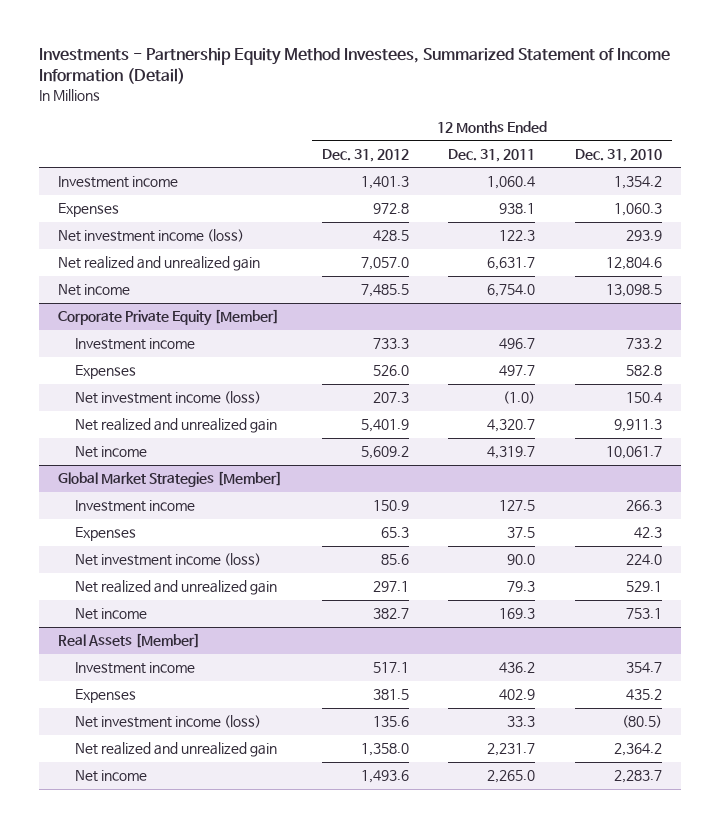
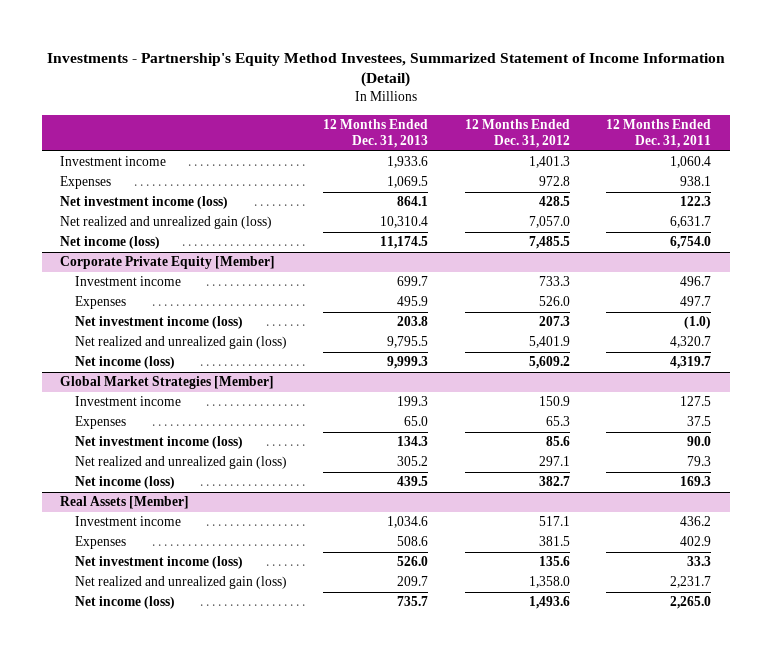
[38,47,670,85] Investments - Partnership Equity Method Investees, Summarized Statement of Income Information (Detail) -> [46,52,725,88] Investments - Partnership's Equity Method Investees, Summarized Statement of Income Information (Detail)
[574,148,662,162] Dec. 31, 2010 -> none
none -> [323,118,429,149] 12 Months Ended Dec. 31, 2013
[58,256,261,272] Net realized and unrealized gain -> [60,216,273,230] Net realized and unrealized gain (loss)
[58,284,131,297] Net income -> [60,236,161,250] Net income (loss)
[74,418,277,434] Net realized and unrealized gain -> [74,336,287,350] Net realized and unrealized gain (loss)
[74,446,147,459] Net income -> [74,356,175,370] Net income (loss)
[74,580,277,596] Net realized and unrealized gain -> [74,456,287,470] Net realized and unrealized gain (loss)
[74,608,147,621] Net income -> [74,476,175,490] Net income (loss)
[74,742,277,758] Net realized and unrealized gain -> [74,576,287,590] Net realized and unrealized gain (loss)
[74,770,147,783] Net income -> [74,596,175,610] Net income (loss)

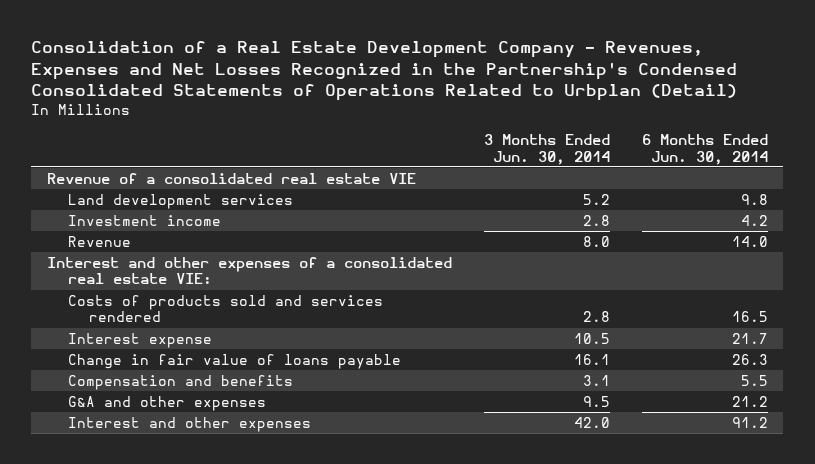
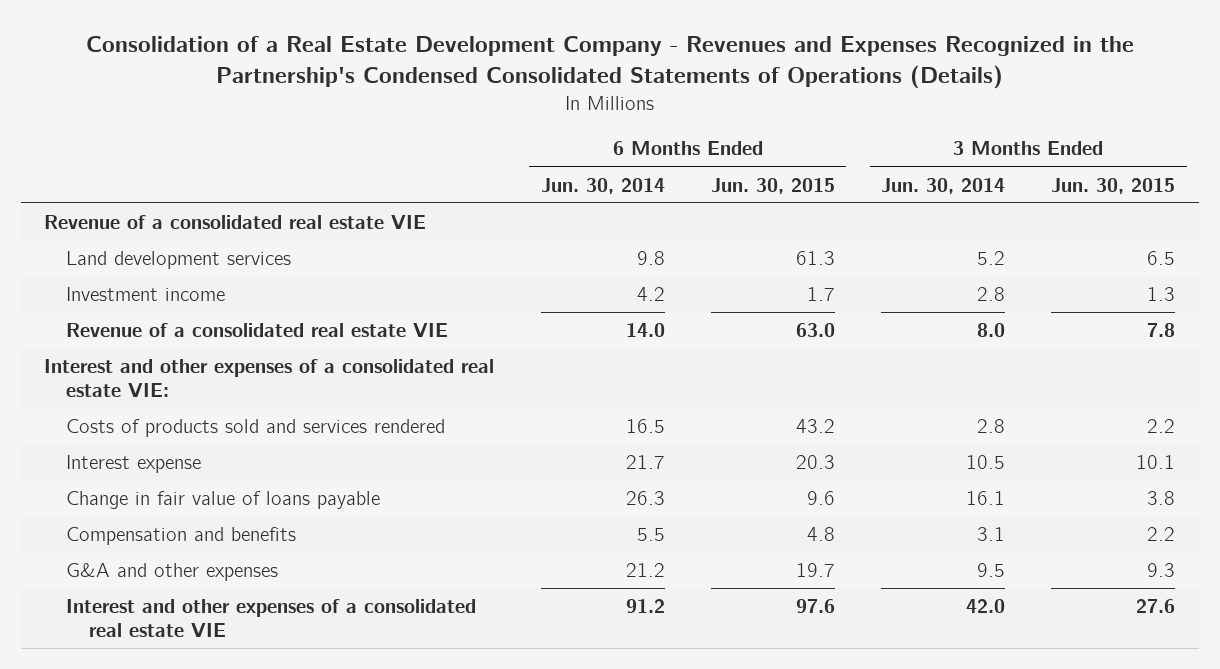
[31,40,738,102] Consolidation of a Real Estate Development Company - Revenues, Expenses and Net Losses Recognized in the Partnership's Condensed Consolidated Statements of Operations Related to Urbplan (Detail) -> [85,36,1134,90] Consolidation of a Real Estate Development Company - Revenues and Expenses Recognized in the Partnership's Condensed Consolidated Statements of Operations (Details)
none -> [710,177,835,194] Jun. 30, 2015
none -> [1051,177,1176,194] Jun. 30, 2015
[68,235,132,247] Revenue -> [66,323,449,338] Revenue of a consolidated real estate VIE
[68,416,312,432] Interest and other expenses -> [66,599,477,637] Interest and other expenses of a consolidated real estate VIE

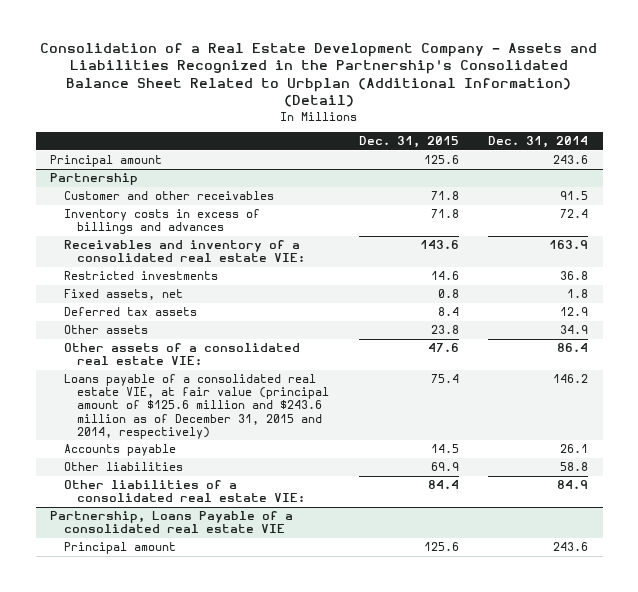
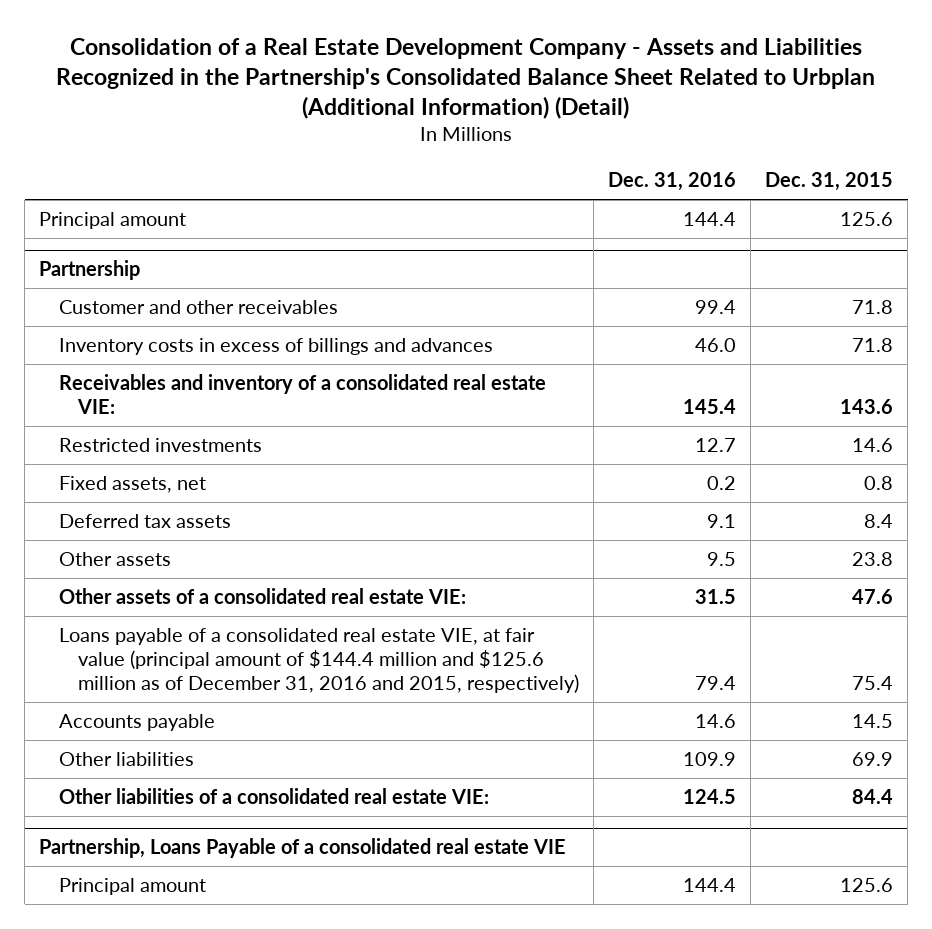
[488,136,589,149] Dec. 31, 2014 -> none
none -> [608,171,737,191] Dec. 31, 2016
[63,374,330,439] Loans payable of a consolidated real estate VIE, at fair value (principal amount of $125.6 million and $243.6 million as of December 31, 2015 and 2014, respectively) -> [58,628,580,694] Loans payable of a consolidated real estate VIE, at fair value (principal amount of $144.4 million and $125.6 million as of December 31, 2016 and 2015, respectively)

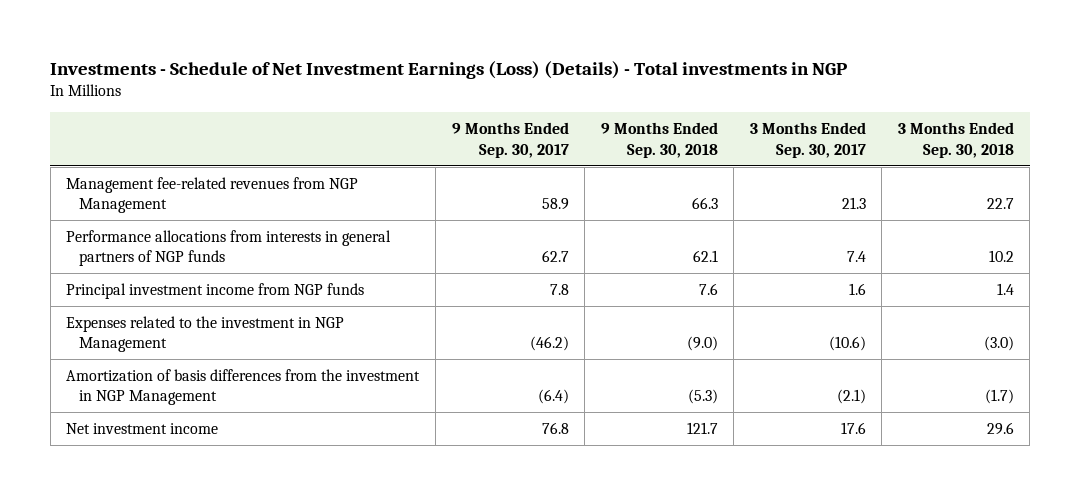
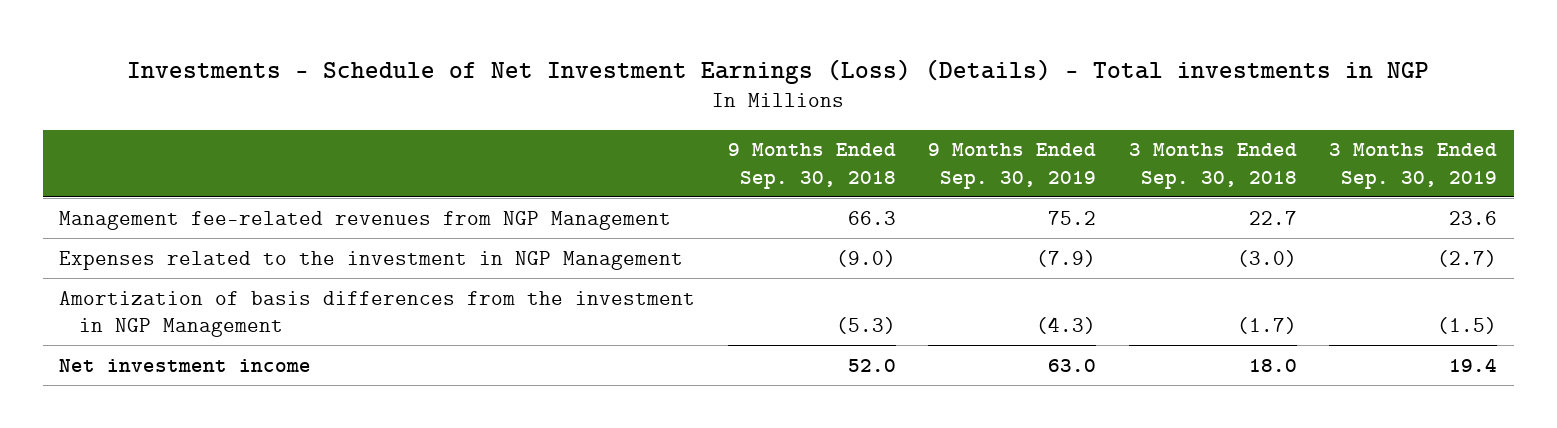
[451,122,569,158] 9 Months Ended Sep. 30, 2017 -> none
[749,122,866,158] 3 Months Ended Sep. 30, 2017 -> none
none -> [928,143,1097,189] 9 Months Ended Sep. 30, 2019
none -> [1329,143,1498,189] 3 Months Ended Sep. 30, 2019
[66,229,392,267] Performance allocations from interests in general partners of NGP funds -> none
[66,282,365,299] Principal investment income from NGP funds -> none
[686,421,718,434] 121.7 -> [847,358,896,372] 52.0
[986,421,1014,435] 29.6 -> [1248,358,1297,372] 18.0

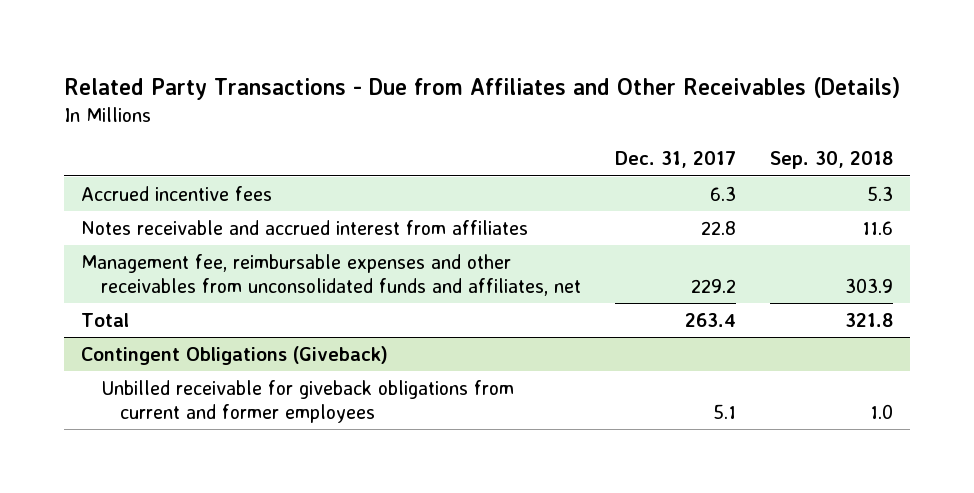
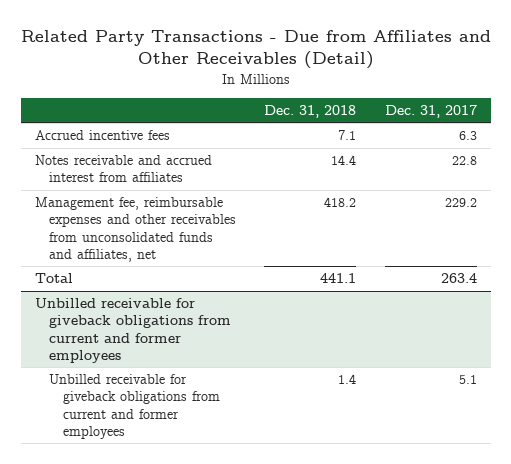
[63,76,900,100] Related Party Transactions - Due from Affiliates and Other Receivables (Details) -> [20,30,491,70] Related Party Transactions - Due from Affiliates and Other Receivables (Detail)
[769,151,893,170] Sep. 30, 2018 -> none
none -> [264,104,357,118] Dec. 31, 2018
[81,345,389,365] Contingent Obligations (Giveback) -> [34,298,231,363] Unbilled receivable for giveback obligations from current and former employees

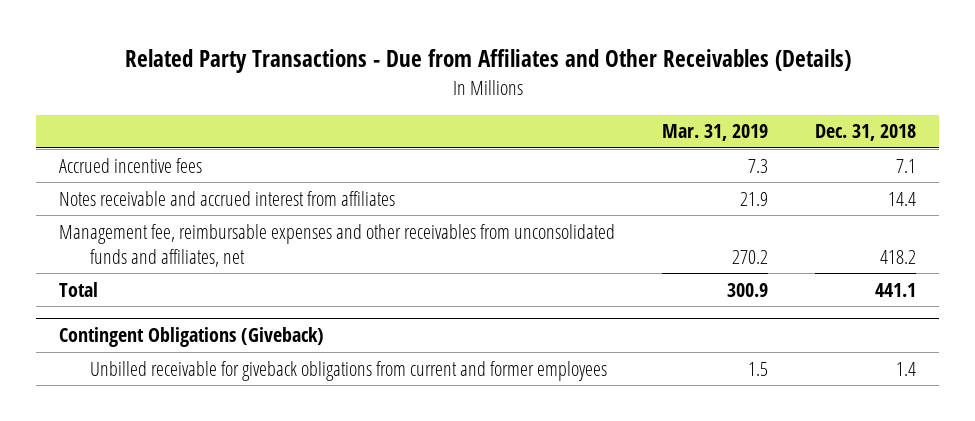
[20,30,491,70] Related Party Transactions - Due from Affiliates and Other Receivables (Detail) -> [124,49,851,74] Related Party Transactions - Due from Affiliates and Other Receivables (Details)
[384,104,477,118] Dec. 31, 2017 -> none
none -> [662,124,769,142] Mar. 31, 2019
[34,298,231,363] Unbilled receivable for giveback obligations from current and former employees -> [59,327,325,348] Contingent Obligations (Giveback)

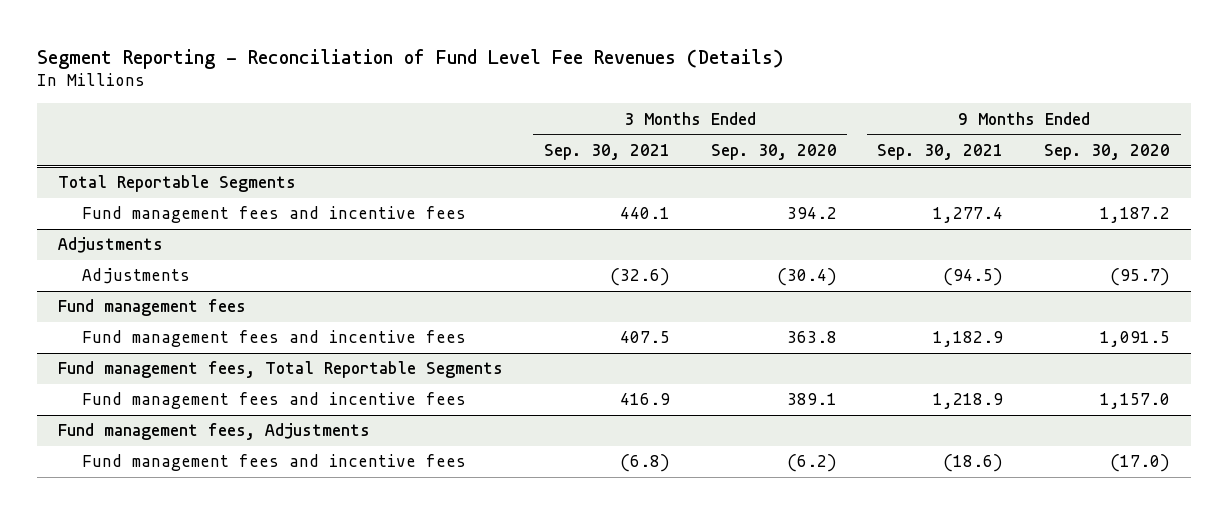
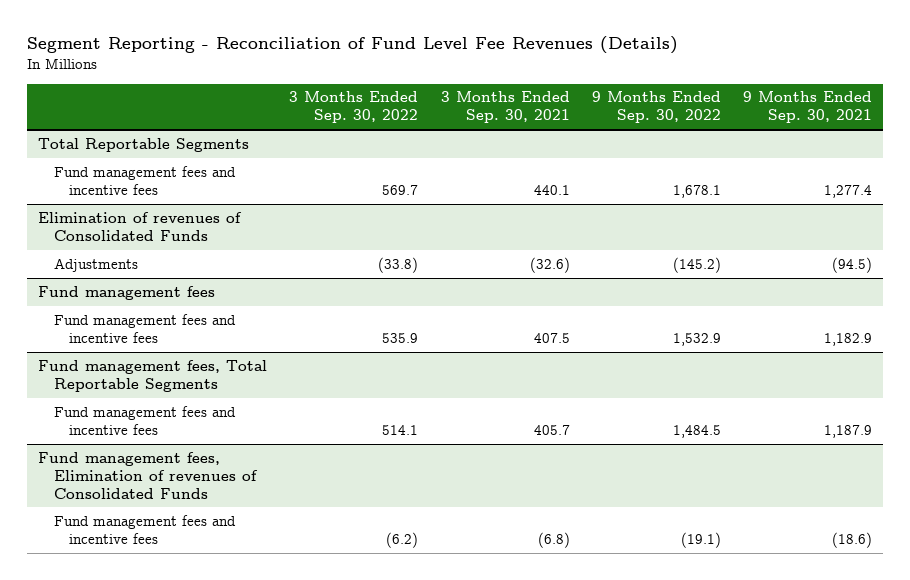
[710,144,837,161] Sep. 30, 2020 -> none
[1044,144,1171,161] Sep. 30, 2020 -> none
none -> [289,91,419,124] 3 Months Ended Sep. 30, 2022
none -> [591,91,721,124] 9 Months Ended Sep. 30, 2022
[57,237,163,254] Adjustments -> [37,211,242,241] Elimination of revenues of Consolidated Funds
[57,423,370,441] Fund management fees, Adjustments -> none
[619,393,670,406] 416.9 -> [533,424,570,435] 405.7
[933,393,1004,410] 1,218.9 -> [824,424,873,438] 1,187.9
none -> [37,451,258,499] Fund management fees, Elimination of revenues of Consolidated Funds

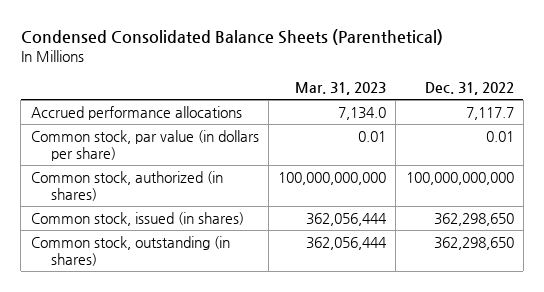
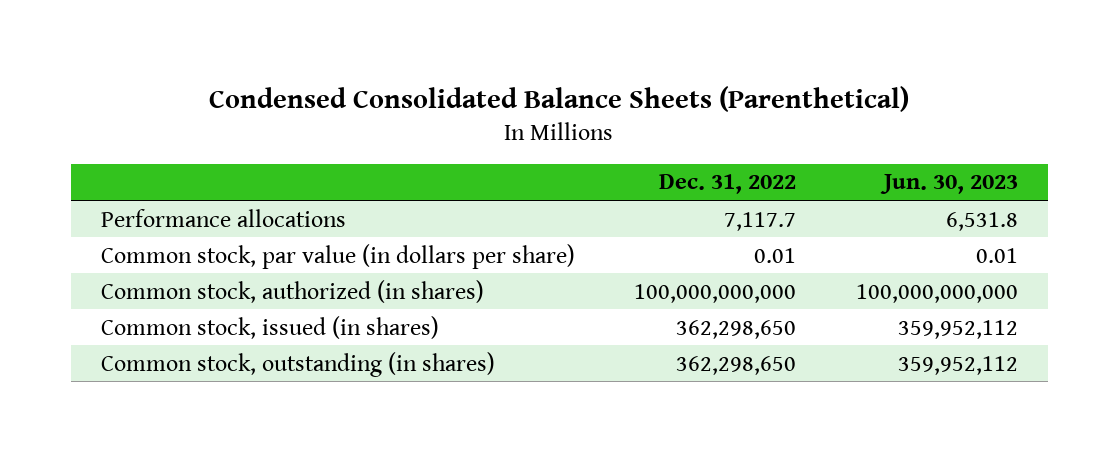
[295,82,387,96] Mar. 31, 2023 -> none
none -> [879,174,1018,195] Jun. 30, 2023
[30,105,242,120] Accrued performance allocations -> [100,208,346,227] Performance allocations

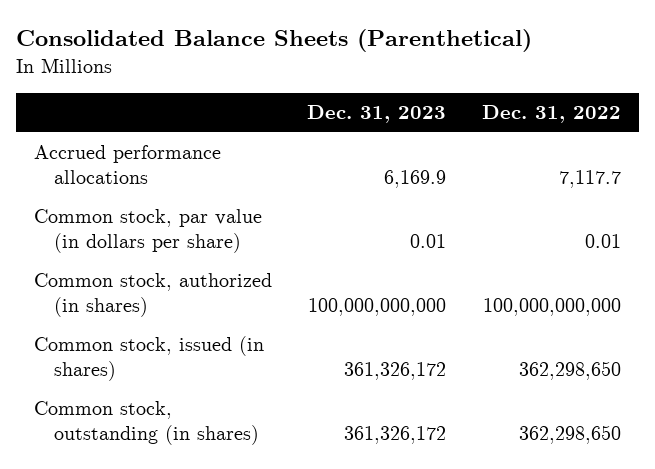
[209,86,910,113] Condensed Consolidated Balance Sheets (Parenthetical) -> [15,29,532,53] Consolidated Balance Sheets (Parenthetical)
[879,174,1018,195] Jun. 30, 2023 -> none
none -> [307,105,447,124] Dec. 31, 2023
[100,208,346,227] Performance allocations -> [33,145,221,184] Accrued performance allocations

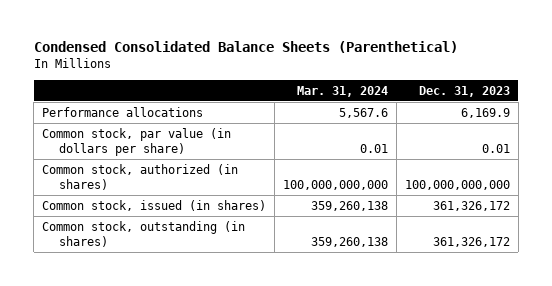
[15,29,532,53] Consolidated Balance Sheets (Parenthetical) -> [33,41,458,54] Condensed Consolidated Balance Sheets (Parenthetical)
[482,105,622,124] Dec. 31, 2022 -> none
none -> [296,86,388,98] Mar. 31, 2024
[33,145,221,184] Accrued performance allocations -> [41,106,203,117] Performance allocations

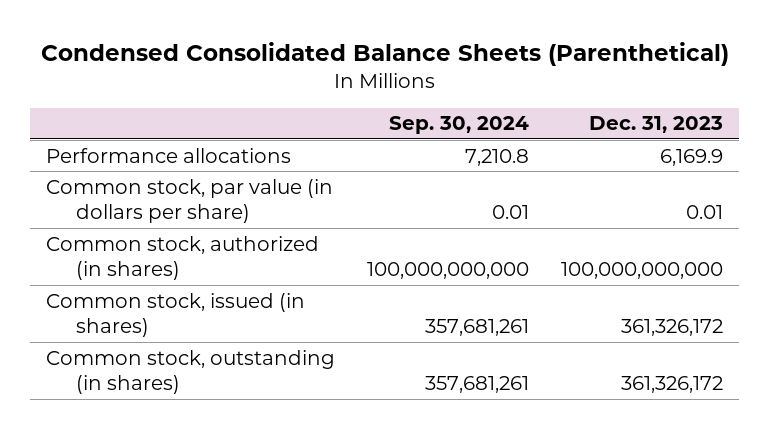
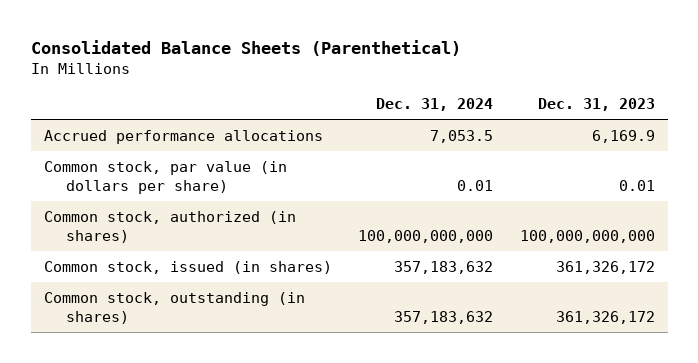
[40,41,729,66] Condensed Consolidated Balance Sheets (Parenthetical) -> [30,39,461,56] Consolidated Balance Sheets (Parenthetical)
[389,116,530,135] Sep. 30, 2024 -> none
none -> [376,98,494,112] Dec. 31, 2024
[46,147,292,163] Performance allocations -> [43,129,323,144] Accrued performance allocations

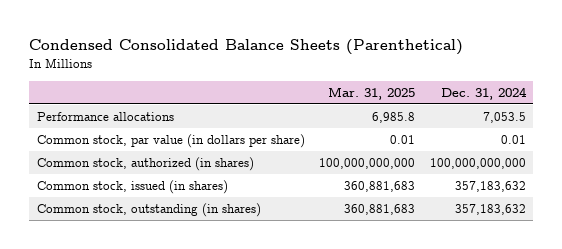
[30,39,461,56] Consolidated Balance Sheets (Parenthetical) -> [29,38,464,55] Condensed Consolidated Balance Sheets (Parenthetical)
[537,98,655,112] Dec. 31, 2023 -> none
none -> [328,86,416,100] Mar. 31, 2025
[43,129,323,144] Accrued performance allocations -> [36,111,174,121] Performance allocations

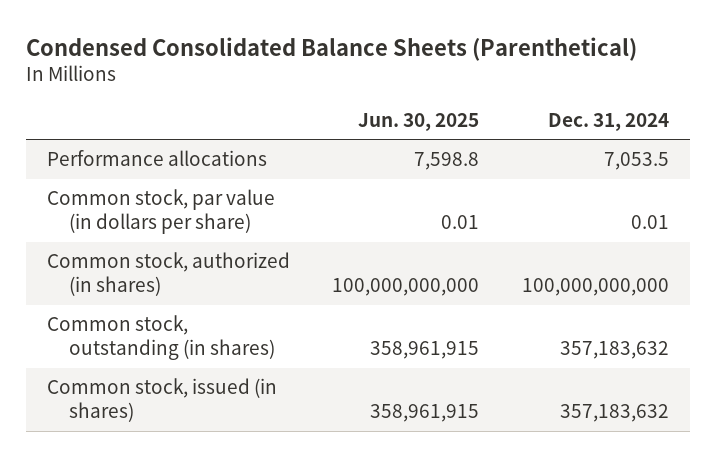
[328,86,416,100] Mar. 31, 2025 -> none
none -> [358,112,480,131] Jun. 30, 2025
[36,179,228,194] Common stock, issued (in shares) -> [47,378,278,423] Common stock, issued (in shares)

